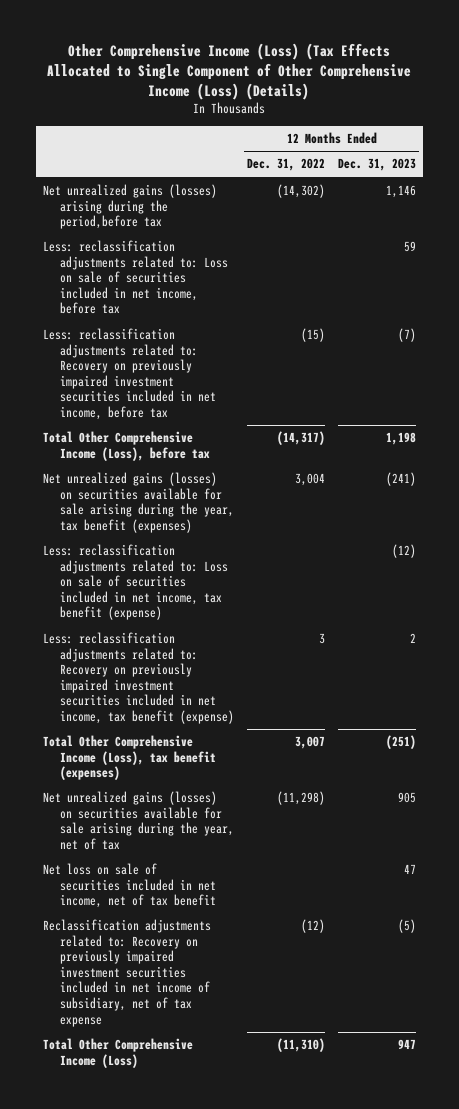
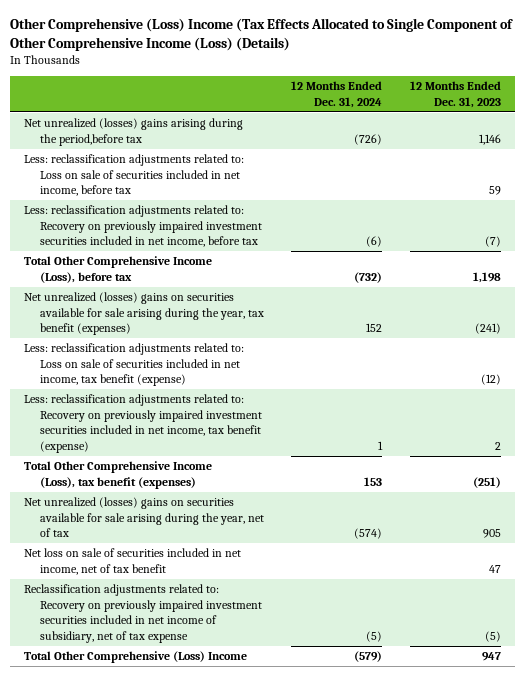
[47,43,412,100] Other Comprehensive Income (Loss) (Tax Effects Allocated to Single Component of Other Comprehensive Income (Loss) (Details) -> [10,17,514,51] Other Comprehensive (Loss) Income (Tax Effects Allocated to Single Component of Other Comprehensive Income (Loss) (Details)
[247,158,326,172] Dec. 31, 2022 -> none
none -> [291,81,383,108] 12 Months Ended Dec. 31, 2024
[42,184,217,230] Net unrealized gains (losses) arising during the period,before tax -> [23,118,243,146] Net unrealized (losses) gains arising during the period,before tax
[42,472,234,533] Net unrealized gains (losses) on securities available for sale arising during the year, tax benefit (expenses) -> [23,292,264,336] Net unrealized (losses) gains on securities available for sale arising during the year, tax benefit (expenses)
[42,791,234,850] Net unrealized gains (losses) on securities available for sale arising during the year, net of tax -> [23,497,264,538] Net unrealized (losses) gains on securities available for sale arising during the year, net of tax
[42,1038,193,1068] Total Other Comprehensive Income (Loss) -> [23,651,247,664] Total Other Comprehensive (Loss) Income

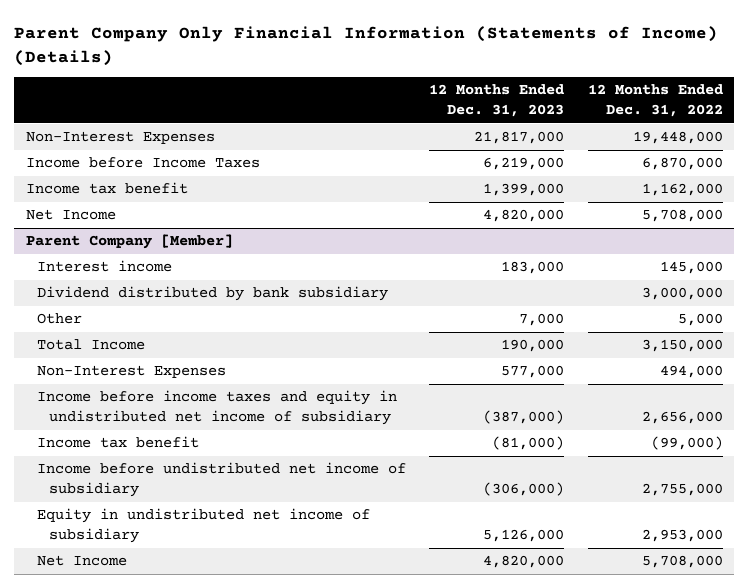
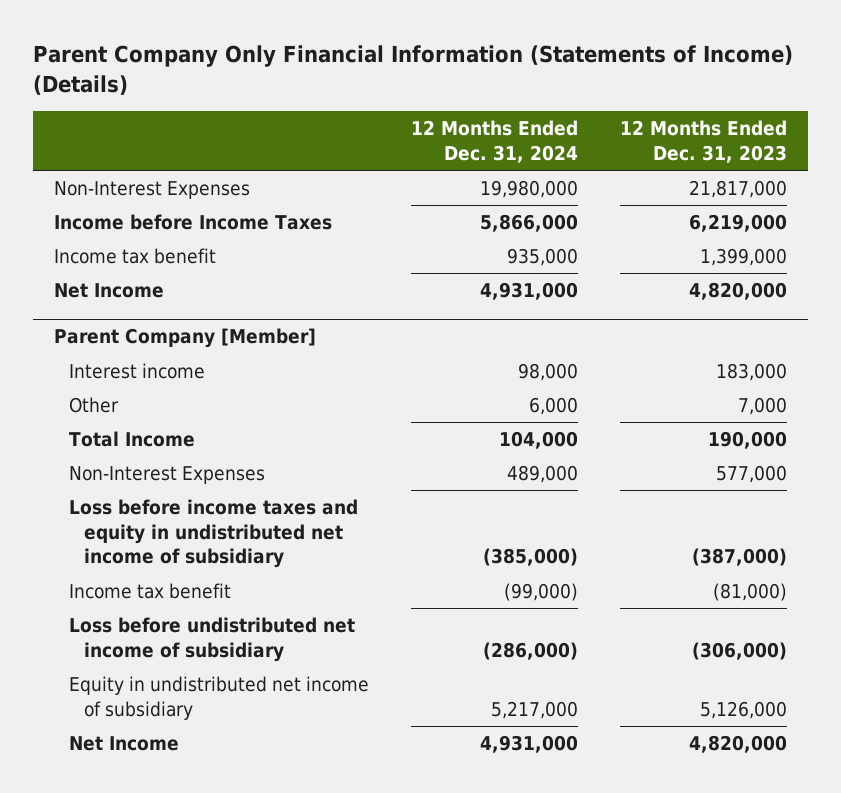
[587,84,723,118] 12 Months Ended Dec. 31, 2022 -> none
none -> [410,120,578,163] 12 Months Ended Dec. 31, 2024
[37,286,389,302] Dividend distributed by bank subsidiary -> none
[37,390,398,426] Income before income taxes and equity in undistributed net income of subsidiary -> [68,499,358,569] Loss before income taxes and equity in undistributed net income of subsidiary
[37,462,407,498] Income before undistributed net income of subsidiary -> [68,617,355,662] Loss before undistributed net income of subsidiary

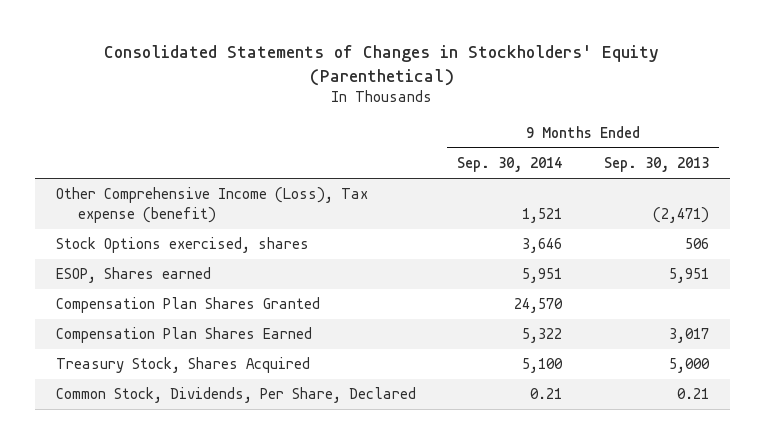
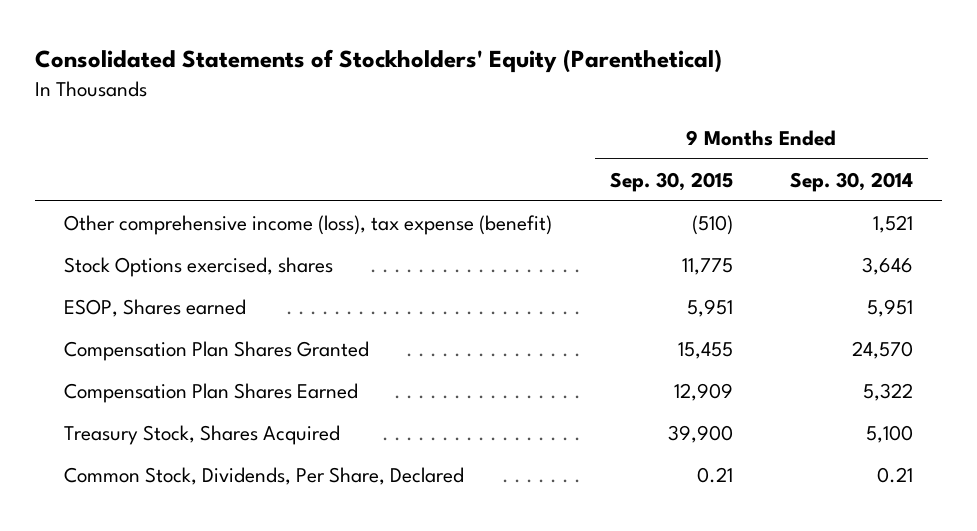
[104,45,660,86] Consolidated Statements of Changes in Stockholders' Equity (Parenthetical) -> [34,49,722,74] Consolidated Statements of Stockholders' Equity (Parenthetical)
[604,157,710,173] Sep. 30, 2013 -> none
none -> [609,171,733,192] Sep. 30, 2015
[55,187,368,223] Other Comprehensive Income (Loss), Tax expense (benefit) -> [63,214,552,235] Other comprehensive income (loss), tax expense (benefit)

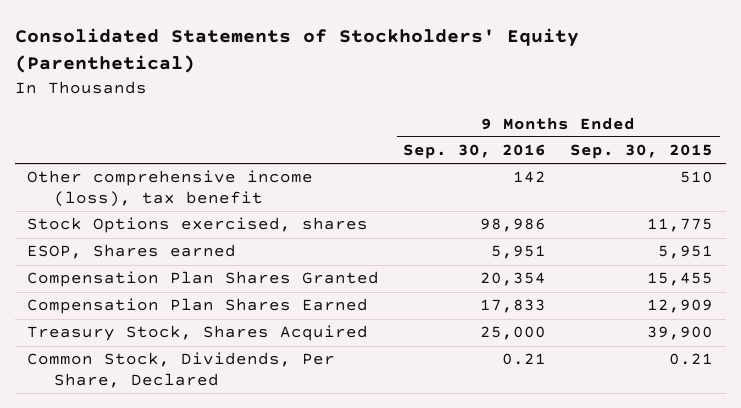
[790,171,914,192] Sep. 30, 2014 -> none
none -> [403,144,547,160] Sep. 30, 2016
[63,214,552,235] Other comprehensive income (loss), tax expense (benefit) -> [27,170,314,207] Other comprehensive income (loss), tax benefit
[691,214,733,235] (510) -> [680,171,714,184] 510

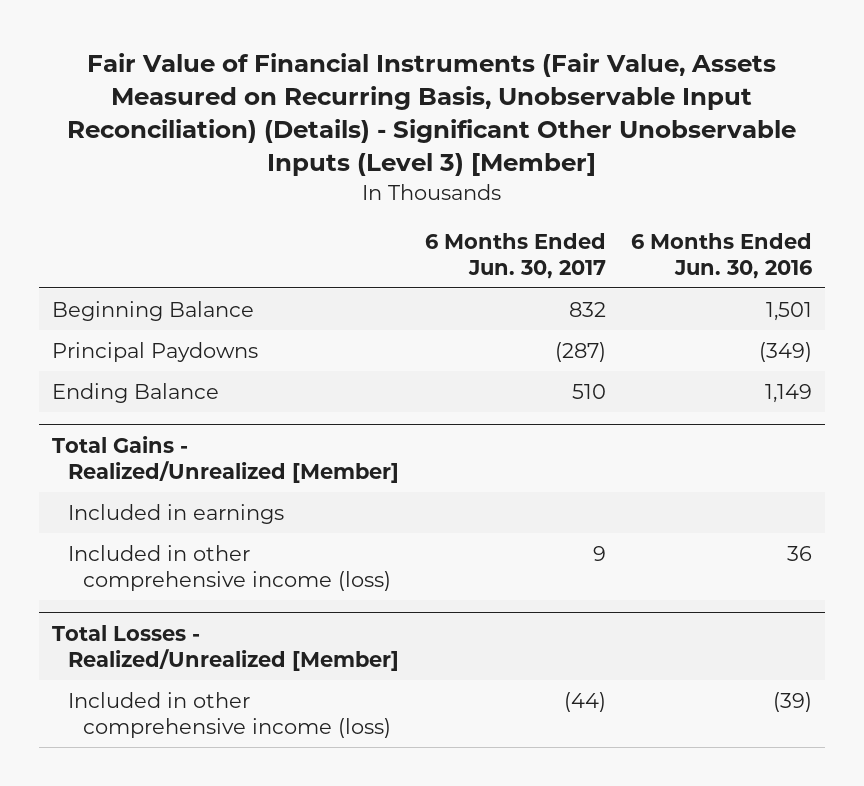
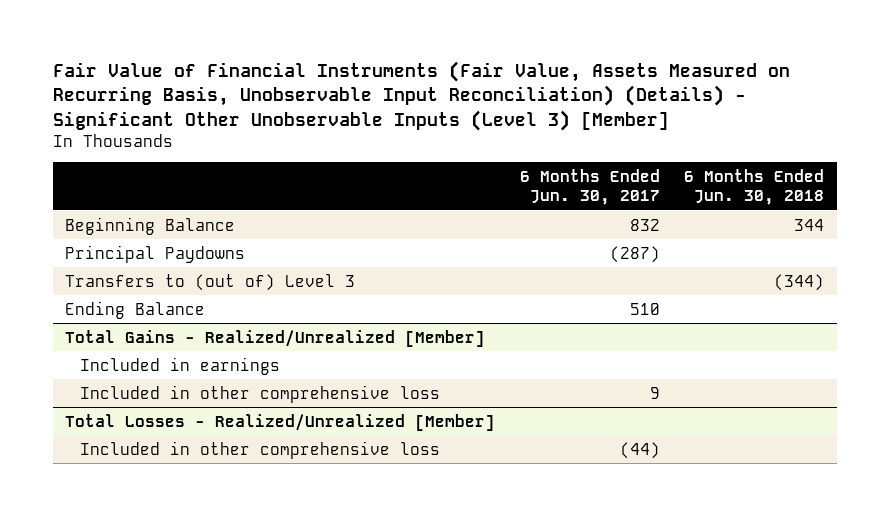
[631,232,813,279] 6 Months Ended Jun. 30, 2016 -> none
none -> [684,169,825,206] 6 Months Ended Jun. 30, 2018
none -> [65,273,356,291] Transfers to (out of) Level 3
[67,544,392,591] Included in other comprehensive income (loss) -> [80,384,441,403] Included in other comprehensive loss
[67,691,392,738] Included in other comprehensive income (loss) -> [80,440,441,459] Included in other comprehensive loss

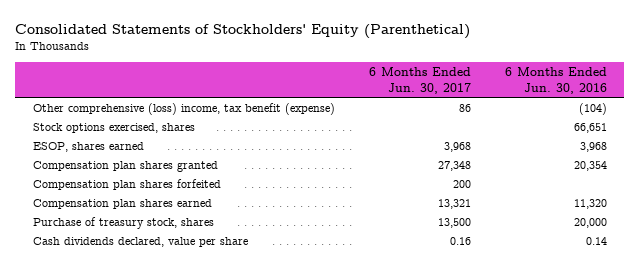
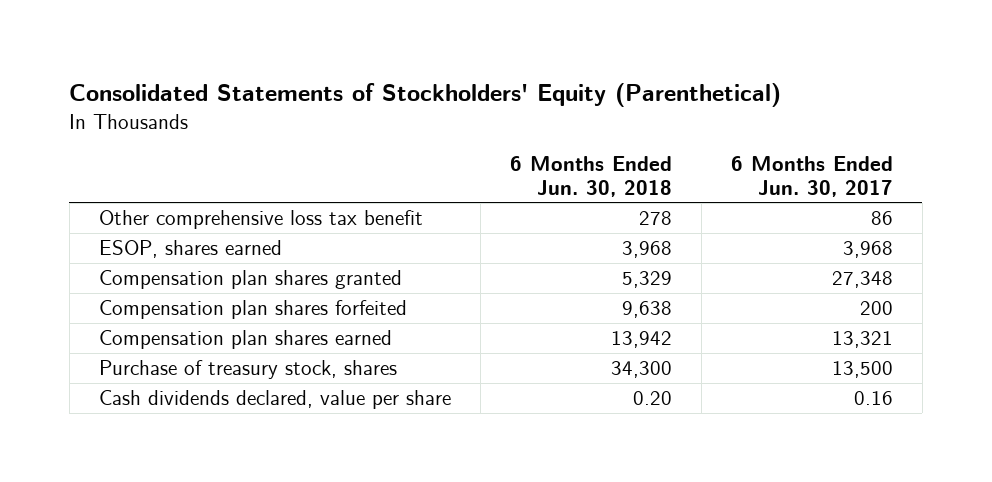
[505,67,608,94] 6 Months Ended Jun. 30, 2016 -> none
none -> [509,155,672,197] 6 Months Ended Jun. 30, 2018
[32,122,195,133] Stock options exercised, shares -> none
[32,102,335,115] Other comprehensive (loss) income, tax benefit (expense) -> [98,209,423,229] Other comprehensive loss tax benefit

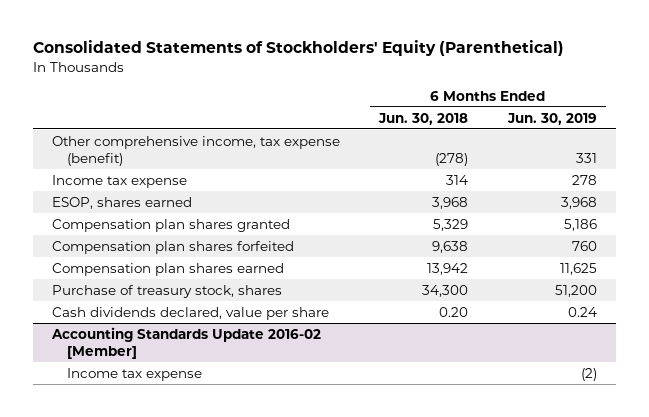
[730,155,893,197] 6 Months Ended Jun. 30, 2017 -> none
none -> [506,112,597,125] Jun. 30, 2019
[98,209,423,229] Other comprehensive loss tax benefit -> [52,135,341,166] Other comprehensive income, tax expense (benefit)
[638,210,672,225] 278 -> [435,152,469,166] (278)
none -> [52,174,188,188] Income tax expense
none -> [51,326,322,359] Accounting Standards Update 2016-02 [Member]
none -> [67,367,203,381] Income tax expense

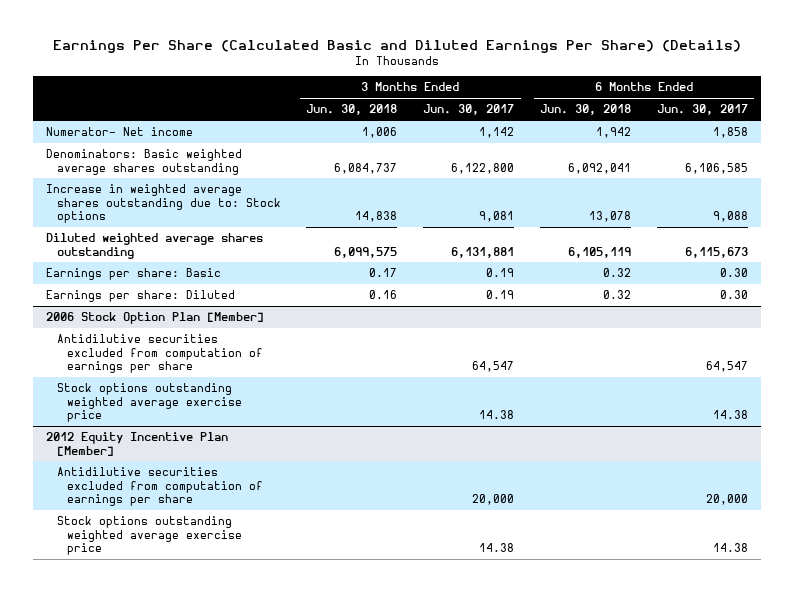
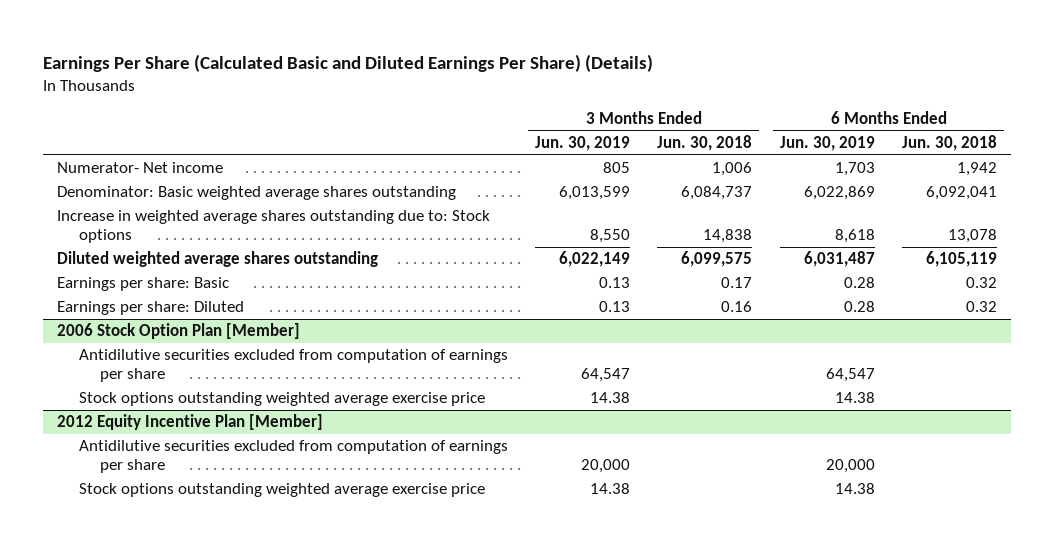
[423,104,515,116] Jun. 30, 2017 -> none
[656,104,748,116] Jun. 30, 2017 -> none
none -> [535,136,631,152] Jun. 30, 2019
none -> [779,136,875,152] Jun. 30, 2019
[45,149,242,175] Denominators: Basic weighted average shares outstanding -> [56,186,456,201] Denominator: Basic weighted average shares outstanding

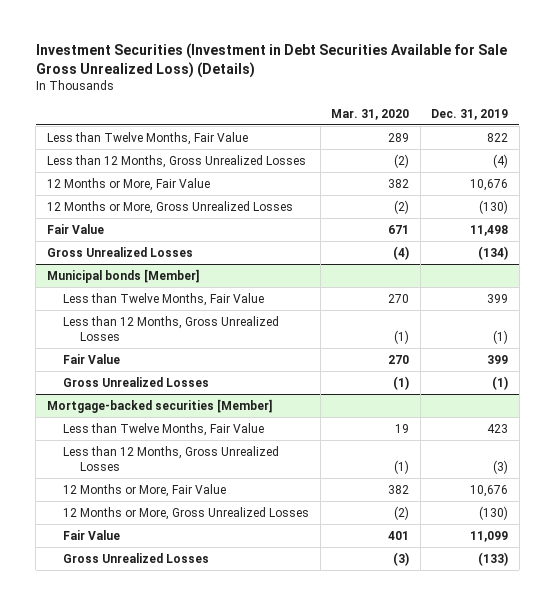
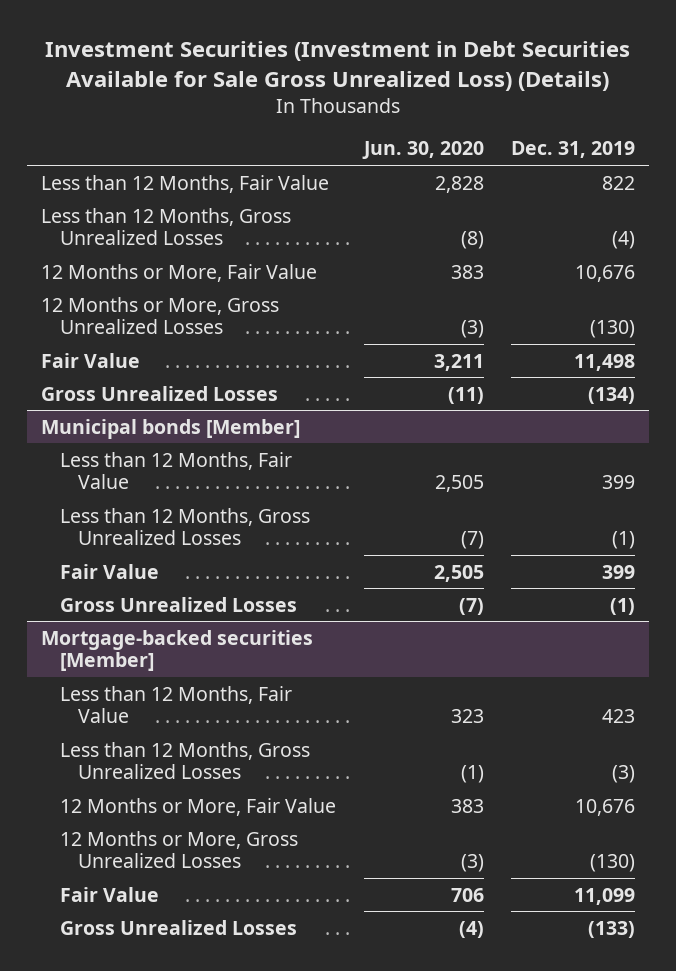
[331,108,410,120] Mar. 31, 2020 -> none
none -> [361,141,484,160] Jun. 30, 2020
[46,131,248,145] Less than Twelve Months, Fair Value -> [40,174,329,193] Less than 12 Months, Fair Value
[63,292,265,306] Less than Twelve Months, Fair Value -> [59,451,292,490] Less than 12 Months, Fair Value
[63,422,265,436] Less than Twelve Months, Fair Value -> [59,685,292,724] Less than 12 Months, Fair Value

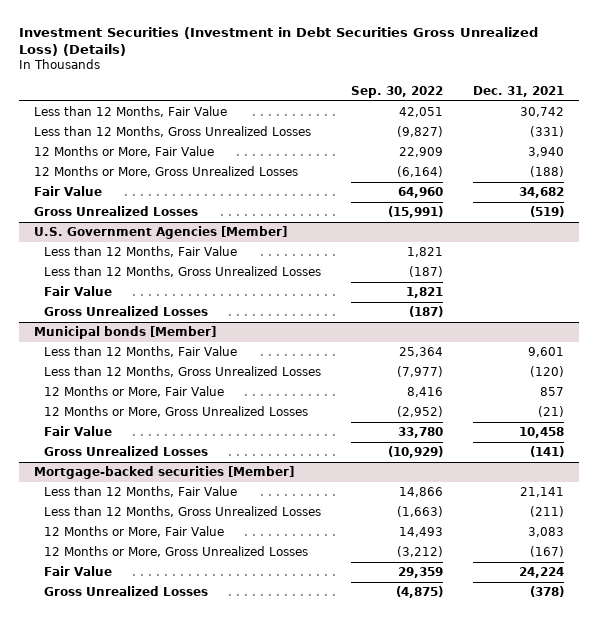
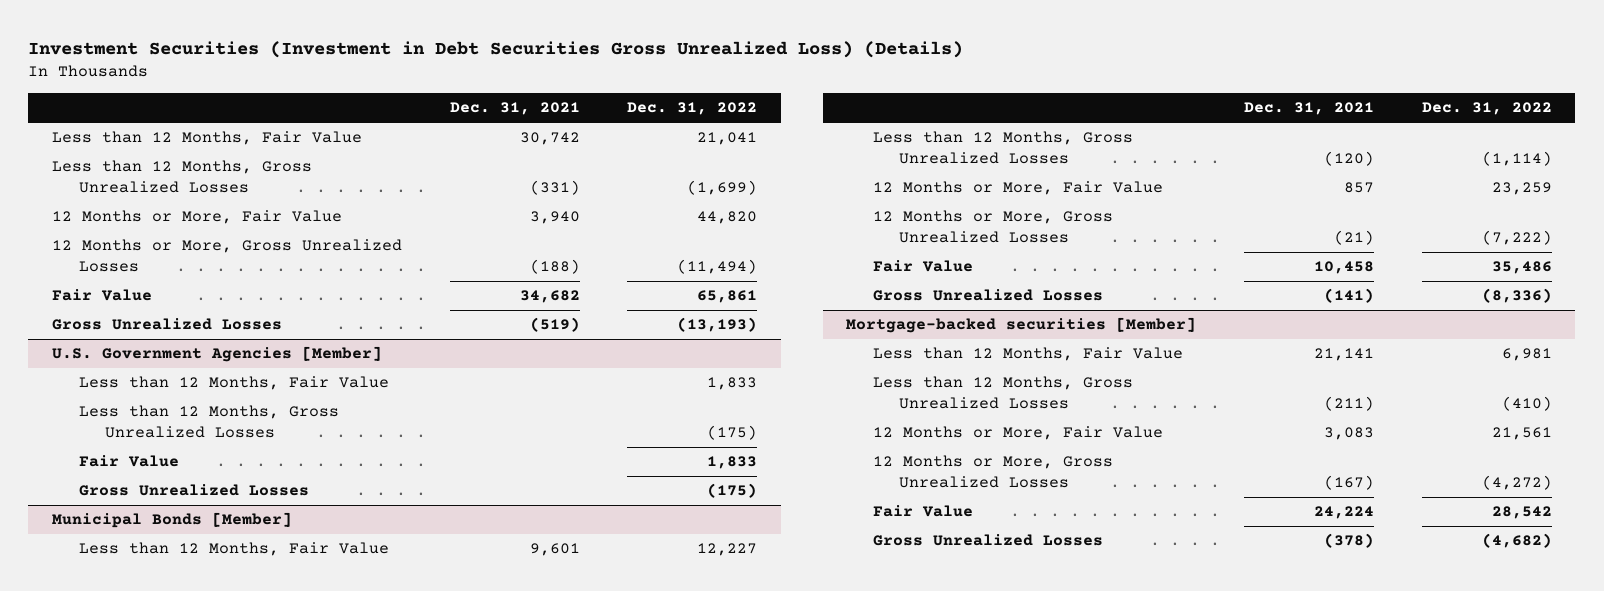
[351,85,444,98] Sep. 30, 2022 -> none
none -> [627,102,758,116] Dec. 31, 2022
[33,326,216,340] Municipal bonds [Member] -> [52,512,293,529] Municipal Bonds [Member]

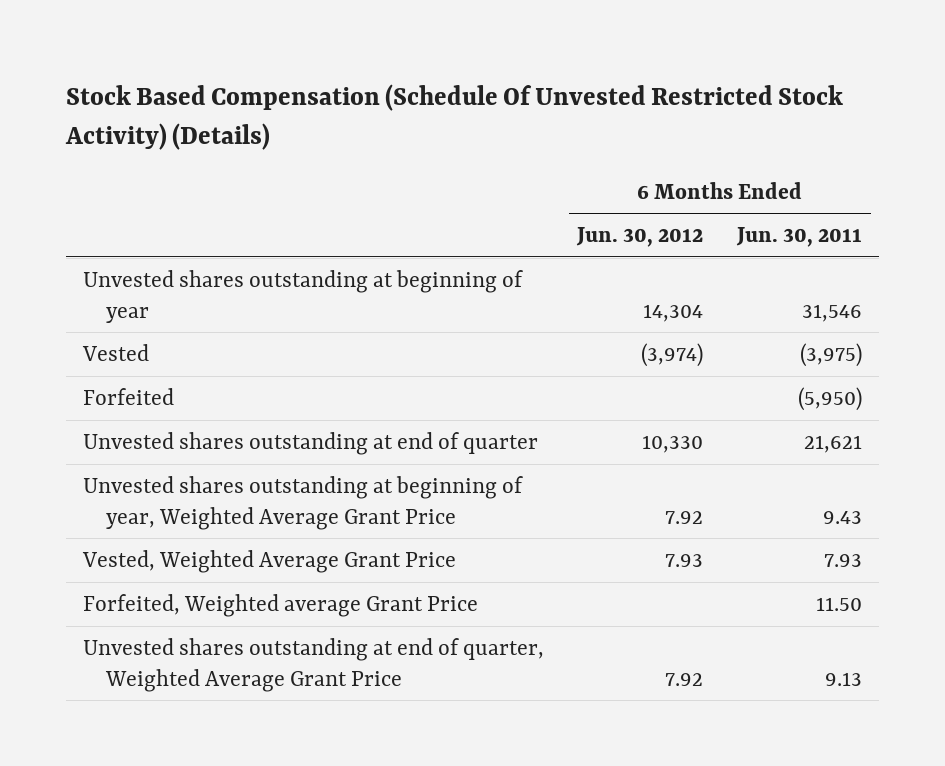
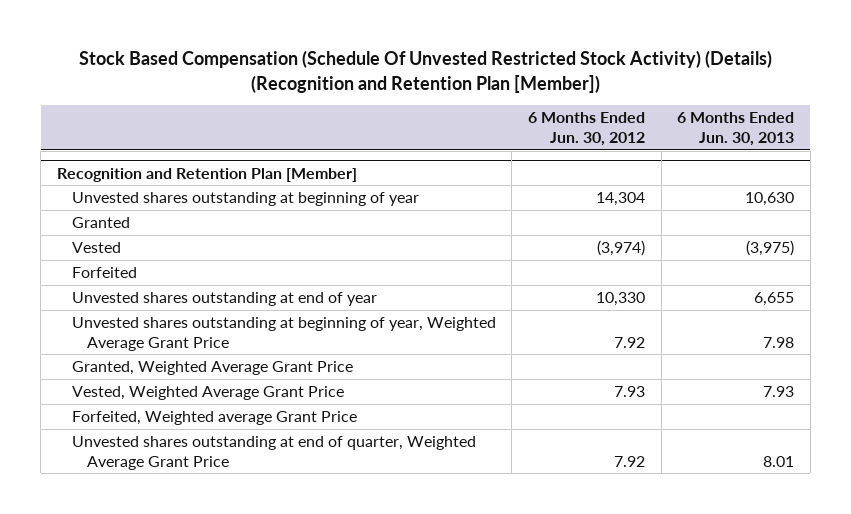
[64,84,843,151] Stock Based Compensation (Schedule Of Unvested Restricted Stock Activity) (Details) -> [78,50,772,93] Stock Based Compensation (Schedule Of Unvested Restricted Stock Activity) (Details) (Recognition and Retention Plan [Member])
[736,227,863,248] Jun. 30, 2011 -> none
none -> [677,112,795,146] 6 Months Ended Jun. 30, 2013
none -> [56,167,357,182] Recognition and Retention Plan [Member]
none -> [71,216,130,228] Granted
[82,431,538,455] Unvested shares outstanding at end of quarter -> [71,291,377,306] Unvested shares outstanding at end of year
none -> [71,360,353,375] Granted, Weighted Average Grant Price

